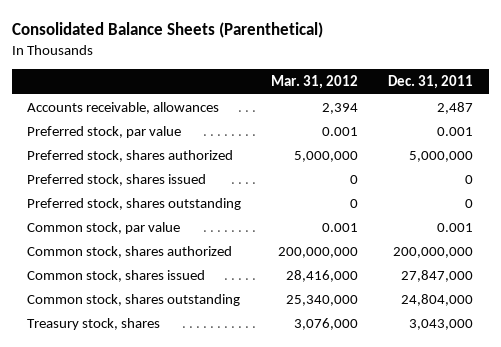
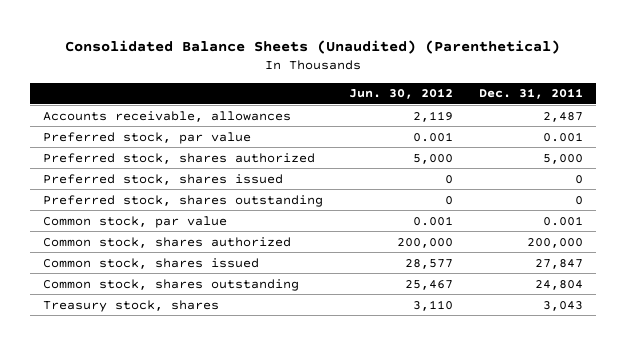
[12,21,324,38] Consolidated Balance Sheets (Parenthetical) -> [64,39,560,54] Consolidated Balance Sheets (Unaudited) (Parenthetical)
[271,75,359,90] Mar. 31, 2012 -> none
none -> [348,88,453,100] Jun. 30, 2012
[409,150,474,162] 5,000,000 -> [542,153,583,164] 5,000
[393,246,474,258] 200,000,000 -> [526,237,583,248] 200,000
[401,269,474,282] 27,847,000 -> [534,258,583,269] 27,847
[401,293,474,306] 24,804,000 -> [534,279,583,290] 24,804
[409,318,474,330] 3,043,000 -> [542,300,583,311] 3,043

